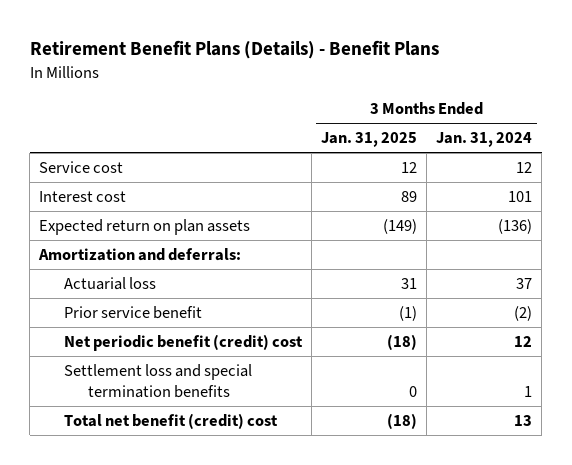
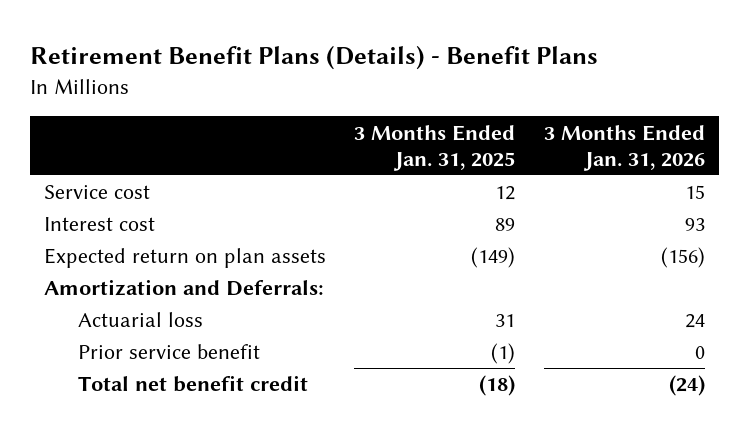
[436,131,533,147] Jan. 31, 2024 -> none
none -> [543,124,705,171] 3 Months Ended Jan. 31, 2026
[38,247,242,261] Amortization and deferrals: -> [43,279,324,297] Amortization and Deferrals:
[63,333,303,351] Net periodic benefit (credit) cost -> none
[63,363,252,398] Settlement loss and special termination benefits -> none
[63,412,278,429] Total net benefit (credit) cost -> [77,375,308,393] Total net benefit credit

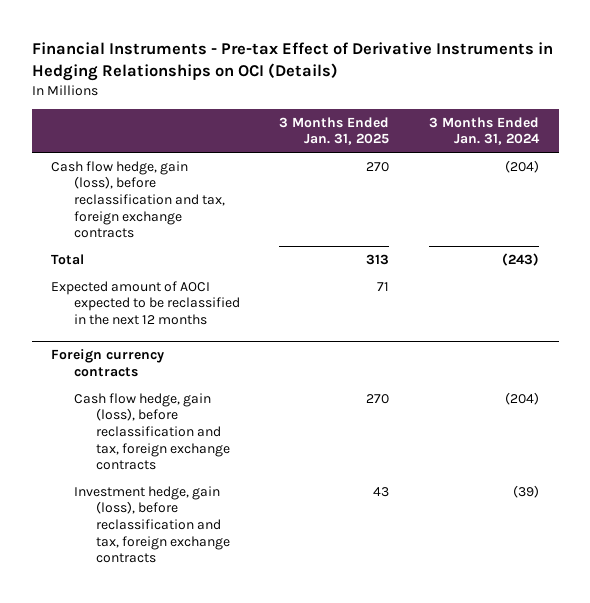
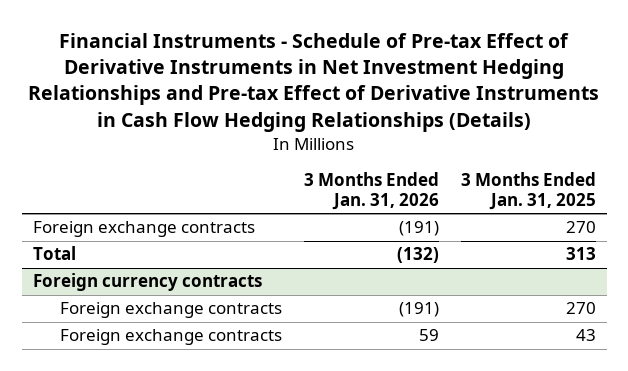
[31,41,553,81] Financial Instruments - Pre-tax Effect of Derivative Instruments in Hedging Relationships on OCI (Details) -> [28,32,600,132] Financial Instruments - Schedule of Pre-tax Effect of Derivative Instruments in Net Investment Hedging Relationships and Pre-tax Effect of Derivative Instruments in Cash Flow Hedging Relationships (Details)
[429,116,541,146] 3 Months Ended Jan. 31, 2024 -> none
none -> [303,171,439,211] 3 Months Ended Jan. 31, 2026
[51,160,225,239] Cash flow hedge, gain (loss), before reclassification and tax, foreign exchange contracts -> [32,221,255,238] Foreign exchange contracts
[51,280,240,326] Expected amount of AOCI expected to be reclassified in the next 12 months -> none
[73,392,231,471] Cash flow hedge, gain (loss), before reclassification and tax, foreign exchange contracts -> [59,302,282,319] Foreign exchange contracts
[73,485,231,564] Investment hedge, gain (loss), before reclassification and tax, foreign exchange contracts -> [59,329,282,346] Foreign exchange contracts

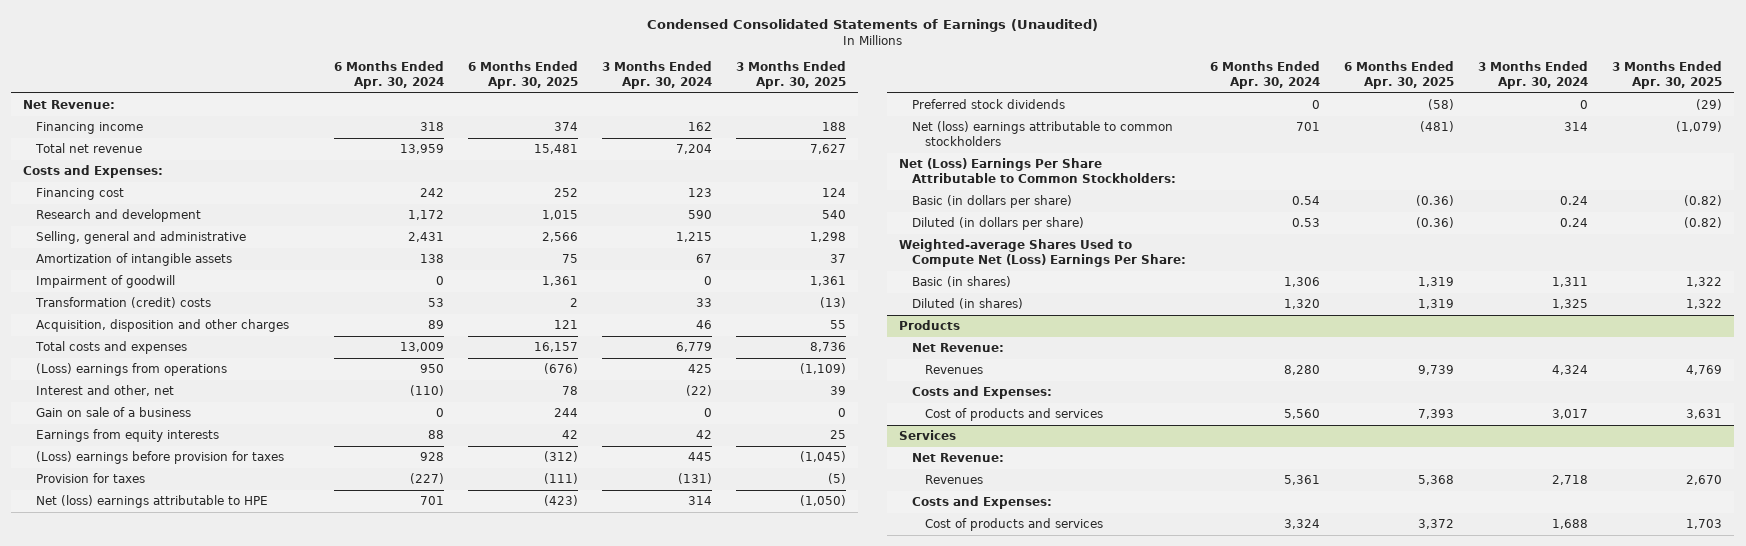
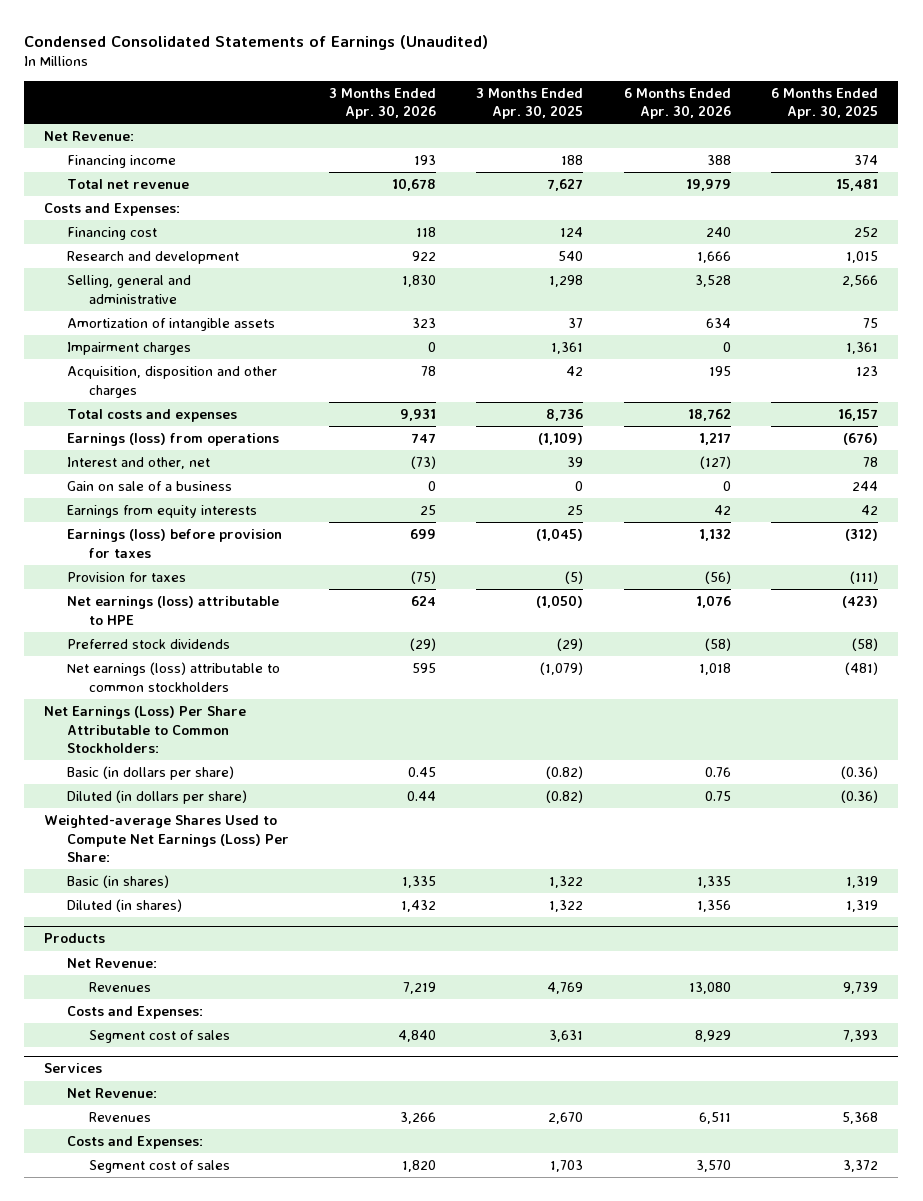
[334,61,445,89] 6 Months Ended Apr. 30, 2024 -> none
[602,61,713,89] 3 Months Ended Apr. 30, 2024 -> none
none -> [329,87,437,120] 3 Months Ended Apr. 30, 2026
none -> [623,87,731,120] 6 Months Ended Apr. 30, 2026
[35,297,212,309] Transformation (credit) costs -> none
[36,275,176,289] Impairment of goodwill -> [66,342,191,356] Impairment charges
[554,320,579,330] 121 -> [856,366,879,377] 123
[830,320,847,330] 55 -> [566,366,584,377] 42
[36,363,228,377] (Loss) earnings from operations -> [66,433,279,447] Earnings (loss) from operations
[36,451,285,465] (Loss) earnings before provision for taxes -> [66,529,282,558] Earnings (loss) before provision for taxes
[36,495,269,509] Net (loss) earnings attributable to HPE -> [66,596,279,625] Net earnings (loss) attributable to HPE
[911,121,1173,146] Net (loss) earnings attributable to common stockholders -> [66,662,280,692] Net earnings (loss) attributable to common stockholders
[899,158,1176,183] Net (Loss) Earnings Per Share Attributable to Common Stockholders: -> [44,706,247,753] Net Earnings (Loss) Per Share Attributable to Common Stockholders:
[899,239,1186,267] Weighted-average Shares Used to Compute Net (Loss) Earnings Per Share: -> [44,815,289,862] Weighted-average Shares Used to Compute Net Earnings (Loss) Per Share:
[924,408,1103,422] Cost of products and services -> [89,1030,231,1044] Segment cost of sales
[924,518,1103,532] Cost of products and services -> [89,1160,231,1174] Segment cost of sales

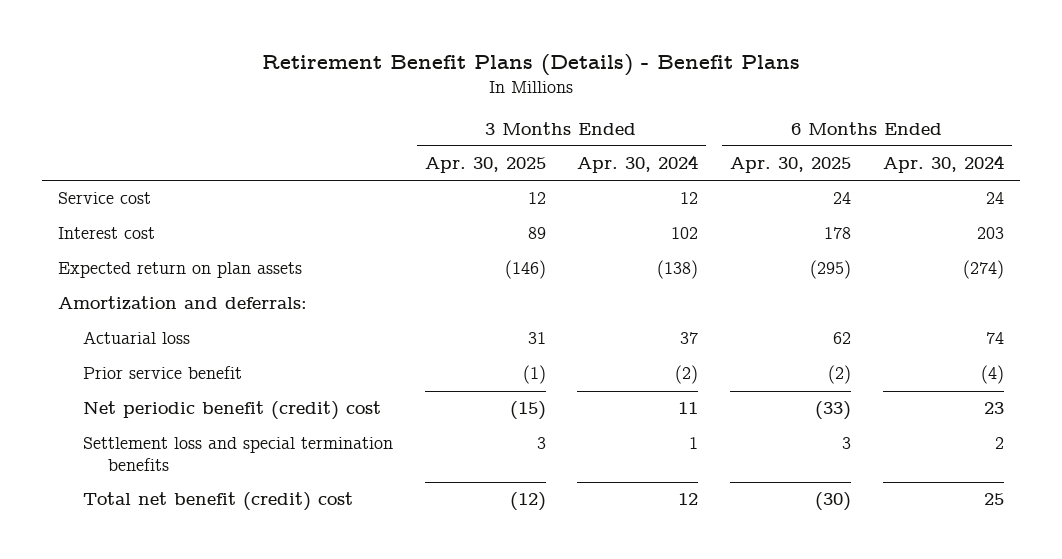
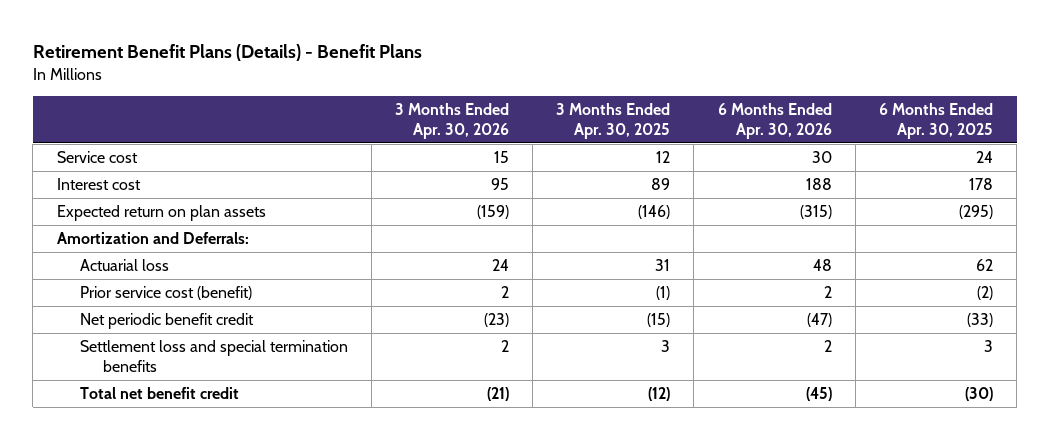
[577,155,699,174] Apr. 30, 2024 -> none
[882,155,1004,174] Apr. 30, 2024 -> none
none -> [395,103,510,139] 3 Months Ended Apr. 30, 2026
none -> [717,103,832,139] 6 Months Ended Apr. 30, 2026
[57,296,307,312] Amortization and deferrals: -> [56,232,249,245] Amortization and Deferrals:
[82,366,242,380] Prior service benefit -> [79,286,252,301] Prior service cost (benefit)
[82,401,381,421] Net periodic benefit (credit) cost -> [79,313,254,330] Net periodic benefit credit
[82,492,353,512] Total net benefit (credit) cost -> [79,387,239,400] Total net benefit credit

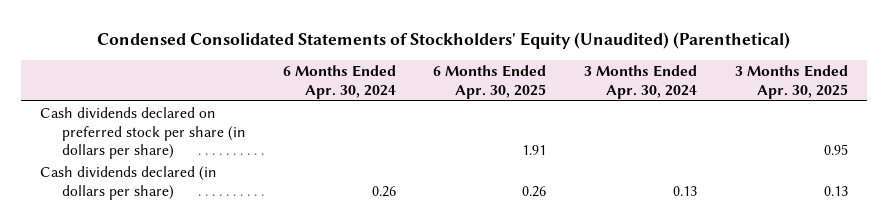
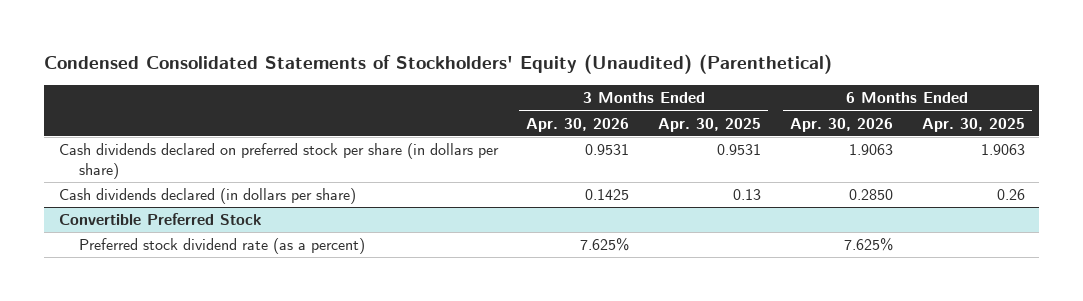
[282,65,396,99] 6 Months Ended Apr. 30, 2024 -> none
[583,65,697,99] 3 Months Ended Apr. 30, 2024 -> none
none -> [526,117,630,132] Apr. 30, 2026
none -> [789,117,893,132] Apr. 30, 2026
[522,145,547,156] 1.91 -> [980,144,1025,156] 1.9063
[823,144,848,156] 0.95 -> [717,144,762,156] 0.9531
none -> [58,213,261,226] Convertible Preferred Stock
none -> [78,238,365,255] Preferred stock dividend rate (as a percent)

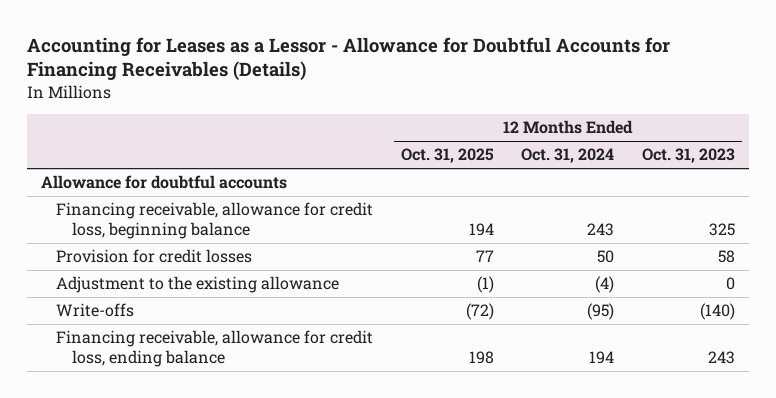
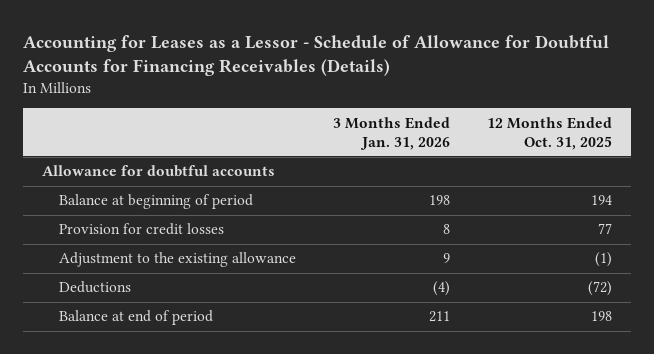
[26,36,670,82] Accounting for Leases as a Lessor - Allowance for Doubtful Accounts for Financing Receivables (Details) -> [23,34,610,76] Accounting for Leases as a Lessor - Schedule of Allowance for Doubtful Accounts for Financing Receivables (Details)
[521,148,615,164] Oct. 31, 2024 -> none
[641,148,735,164] Oct. 31, 2023 -> none
none -> [333,116,451,150] 3 Months Ended Jan. 31, 2026
[56,202,374,240] Financing receivable, allowance for credit loss, beginning balance -> [59,194,254,210] Balance at beginning of period
[56,303,135,318] Write-offs -> [59,281,132,294] Deductions
[56,330,374,368] Financing receivable, allowance for credit loss, ending balance -> [59,310,214,326] Balance at end of period

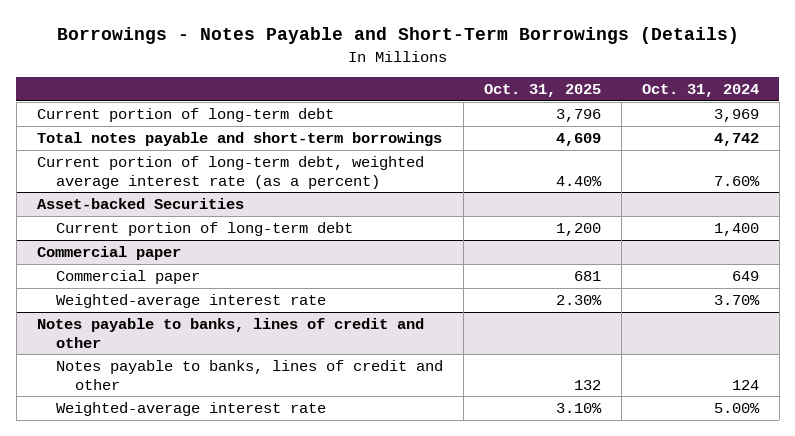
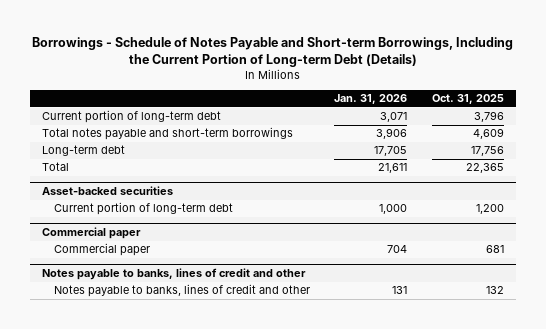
[56,27,739,45] Borrowings - Notes Payable and Short-Term Borrowings (Details) -> [31,36,513,67] Borrowings - Schedule of Notes Payable and Short-term Borrowings, Including the Current Portion of Long-term Debt (Details)
[641,84,759,98] Oct. 31, 2024 -> none
none -> [334,94,408,105] Jan. 31, 2026
[36,155,424,189] Current portion of long-term debt, weighted average interest rate (as a percent) -> none
none -> [41,145,125,157] Long-term debt
none -> [41,162,69,172] Total
[36,197,244,209] Asset-backed Securities -> [41,186,173,196] Asset-backed securities
[56,293,327,308] Weighted-average interest rate -> none
[56,401,327,416] Weighted-average interest rate -> none

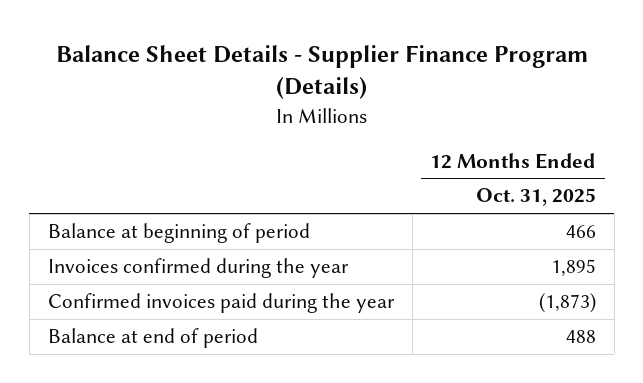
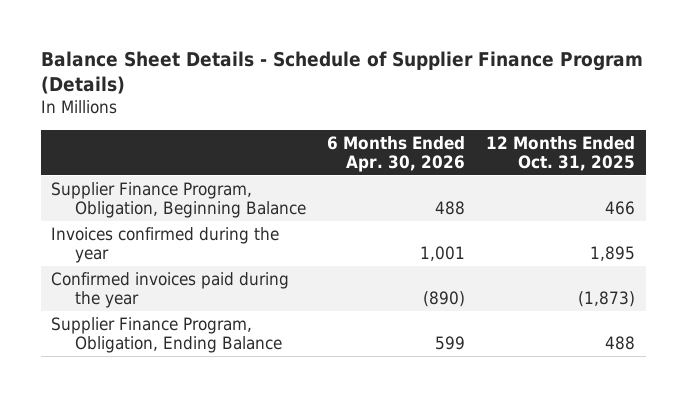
[55,44,588,100] Balance Sheet Details - Supplier Finance Program (Details) -> [40,50,643,95] Balance Sheet Details - Schedule of Supplier Finance Program (Details)
none -> [327,135,466,172] 6 Months Ended Apr. 30, 2026
[47,223,310,244] Balance at beginning of period -> [51,182,307,218] Supplier Finance Program, Obligation, Beginning Balance
[47,328,258,349] Balance at end of period -> [51,317,283,353] Supplier Finance Program, Obligation, Ending Balance

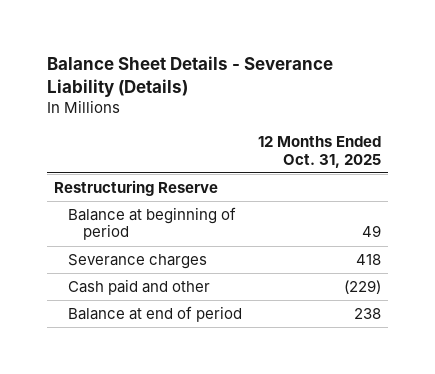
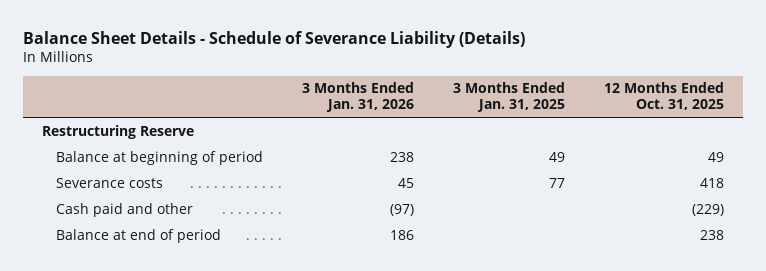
[46,55,333,98] Balance Sheet Details - Severance Liability (Details) -> [22,30,525,48] Balance Sheet Details - Schedule of Severance Liability (Details)
none -> [301,82,414,112] 3 Months Ended Jan. 31, 2026
none -> [452,82,565,112] 3 Months Ended Jan. 31, 2025
[68,254,208,270] Severance charges -> [55,177,163,188] Severance costs

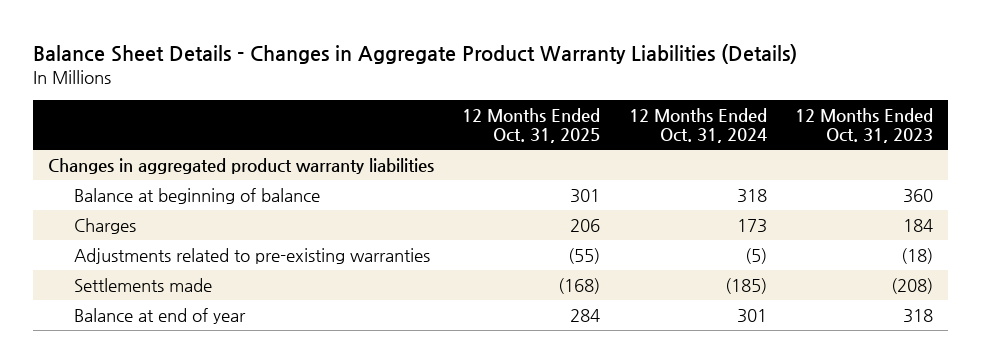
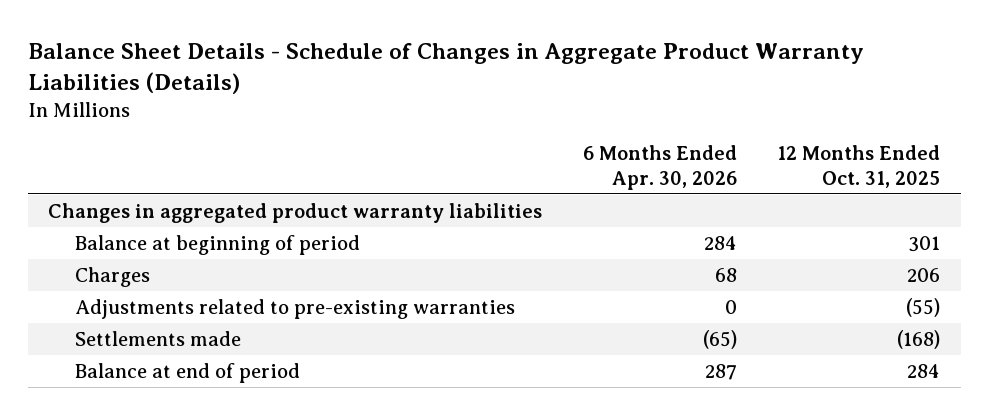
[33,43,798,64] Balance Sheet Details - Changes in Aggregate Product Warranty Liabilities (Details) -> [27,42,864,94] Balance Sheet Details - Schedule of Changes in Aggregate Product Warranty Liabilities (Details)
[628,107,767,144] 12 Months Ended Oct. 31, 2024 -> none
[795,107,934,144] 12 Months Ended Oct. 31, 2023 -> none
none -> [582,144,737,190] 6 Months Ended Apr. 30, 2026
[73,187,320,204] Balance at beginning of balance -> [74,234,360,255] Balance at beginning of period
[73,307,246,324] Balance at end of year -> [74,362,300,383] Balance at end of period

